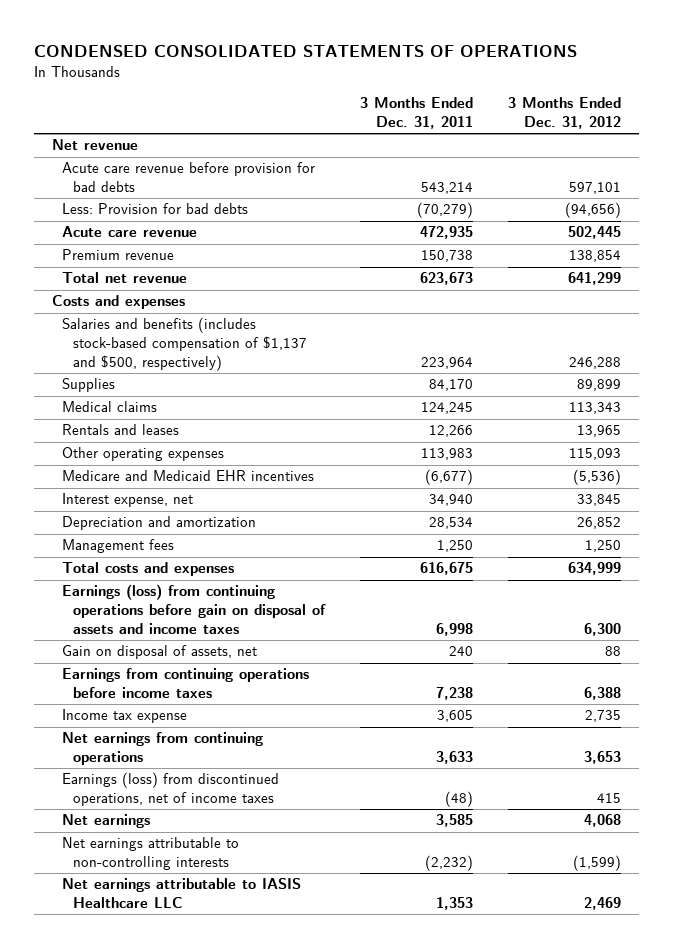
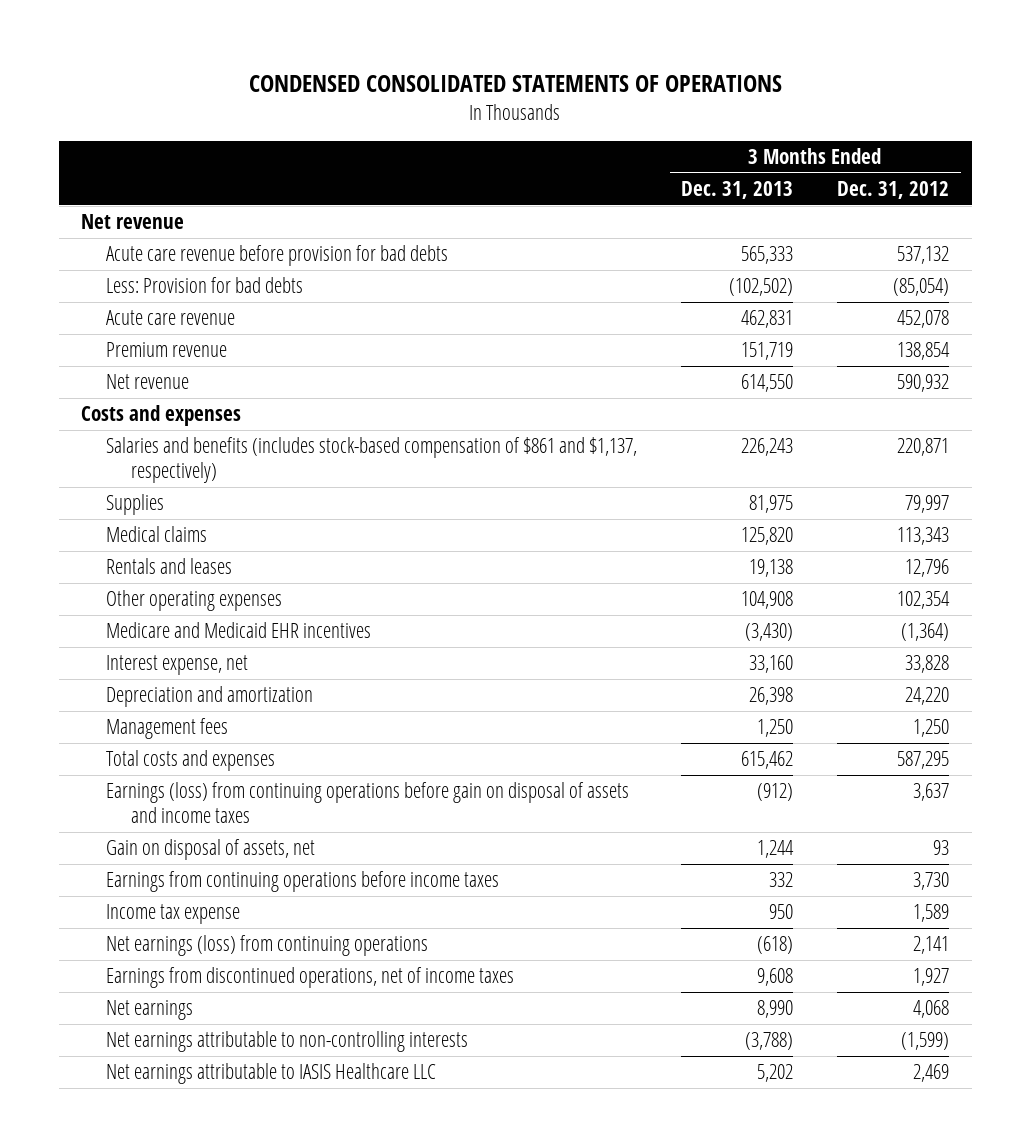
[359,97,473,130] 3 Months Ended Dec. 31, 2011 -> none
none -> [681,181,794,200] Dec. 31, 2013
[569,182,622,195] 597,101 -> [897,246,950,265] 537,132
[565,202,622,219] (94,656) -> [893,278,950,297] (85,054)
[568,226,622,240] 502,445 -> [897,310,950,329] 452,078
[62,272,188,284] Total net revenue -> [105,374,189,390] Net revenue
[568,272,622,286] 641,299 -> [897,374,950,393] 590,932
[62,317,307,372] Salaries and benefits (includes stock-based compensation of $1,137 and $500, respectively) -> [105,437,637,484] Salaries and benefits (includes stock-based compensation of $861 and $1,137, respectively)
[569,357,622,370] 246,288 -> [897,438,950,457] 220,871
[577,379,622,392] 89,899 -> [905,495,950,514] 79,997
[577,425,622,438] 13,965 -> [905,559,950,578] 12,796
[569,448,622,461] 115,093 -> [897,591,951,610] 102,354
[573,469,622,486] (5,536) -> [901,623,950,642] (1,364)
[577,494,622,507] 33,845 -> [905,655,950,674] 33,828
[577,517,622,530] 26,852 -> [905,687,950,706] 24,220
[568,562,622,576] 634,999 -> [897,751,950,770] 587,295
[584,623,622,637] 6,300 -> [913,783,950,802] 3,637
[605,646,622,657] 88 -> [933,840,950,856] 93
[584,687,622,701] 6,388 -> [913,872,950,891] 3,730
[585,710,622,723] 2,735 -> [913,904,950,923] 1,589
[62,732,264,766] Net earnings from continuing operations -> [105,935,428,957] Net earnings (loss) from continuing operations
[584,751,622,765] 3,653 -> [913,936,950,955] 2,141
[62,772,280,807] Earnings (loss) from discontinued operations, net of income taxes -> [105,967,514,989] Earnings from discontinued operations, net of income taxes
[597,793,622,804] 415 -> [913,968,950,987] 1,927

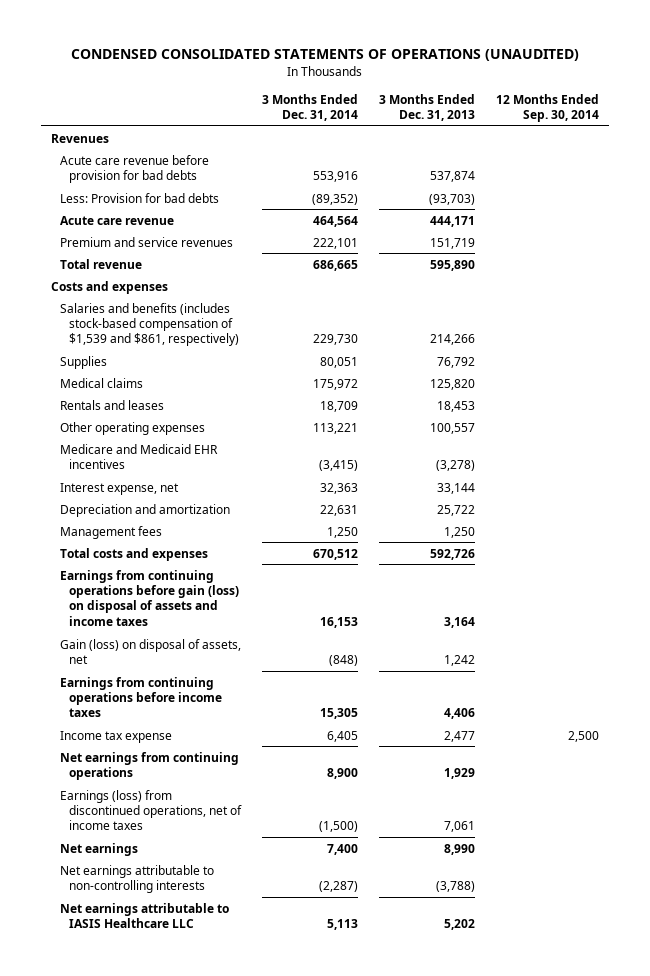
[249,74,783,92] CONDENSED CONSOLIDATED STATEMENTS OF OPERATIONS -> [70,49,579,62] CONDENSED CONSOLIDATED STATEMENTS OF OPERATIONS (UNAUDITED)
[837,181,950,200] Dec. 31, 2012 -> none
none -> [262,93,359,122] 3 Months Ended Dec. 31, 2014
none -> [495,93,599,123] 12 Months Ended Sep. 30, 2014
[81,214,185,230] Net revenue -> [50,133,109,143] Revenues
[741,246,794,265] 565,333 -> [429,171,475,183] 537,874
[729,278,794,297] (102,502) -> [428,193,475,205] (93,703)
[741,310,794,329] 462,831 -> [429,215,475,227] 444,171
[105,342,227,358] Premium revenue -> [60,236,234,247] Premium and service revenues
[105,374,189,390] Net revenue -> [60,258,143,269] Total revenue
[741,374,794,393] 614,550 -> [429,259,475,271] 595,890
[105,437,637,484] Salaries and benefits (includes stock-based compensation of $861 and $1,137, respectively) -> [60,302,240,347] Salaries and benefits (includes stock-based compensation of $1,539 and $861, respectively)
[741,438,794,457] 226,243 -> [429,334,475,346] 214,266
[749,495,794,514] 81,975 -> [436,356,475,368] 76,792
[749,559,794,578] 19,138 -> [436,400,475,412] 18,453
[741,591,794,610] 104,908 -> [429,422,475,434] 100,557
[745,623,794,642] (3,430) -> [435,460,475,472] (3,278)
[749,655,794,674] 33,160 -> [436,482,475,494] 33,144
[749,687,794,706] 26,398 -> [436,504,475,516] 25,722
[741,751,794,770] 615,462 -> [429,548,475,560] 592,726
[105,782,629,824] Earnings (loss) from continuing operations before gain on disposal of assets and income taxes -> [60,569,240,626] Earnings from continuing operations before gain (loss) on disposal of assets and income taxes
[757,783,794,802] (912) -> [443,616,475,628] 3,164
[105,839,315,861] Gain on disposal of assets, net -> [60,638,242,665] Gain (loss) on disposal of assets, net
[757,840,795,859] 1,244 -> [443,655,475,667] 1,242
[769,872,794,888] 332 -> [443,708,475,720] 4,406
[769,904,794,920] 950 -> [443,730,475,742] 2,477
[105,935,428,957] Net earnings (loss) from continuing operations -> [60,751,240,781] Net earnings from continuing operations
[757,936,794,955] (618) -> [443,768,475,780] 1,929
[105,967,514,989] Earnings from discontinued operations, net of income taxes -> [60,789,243,831] Earnings (loss) from discontinued operations, net of income taxes
[757,968,794,987] 9,608 -> [443,821,475,833] 7,061

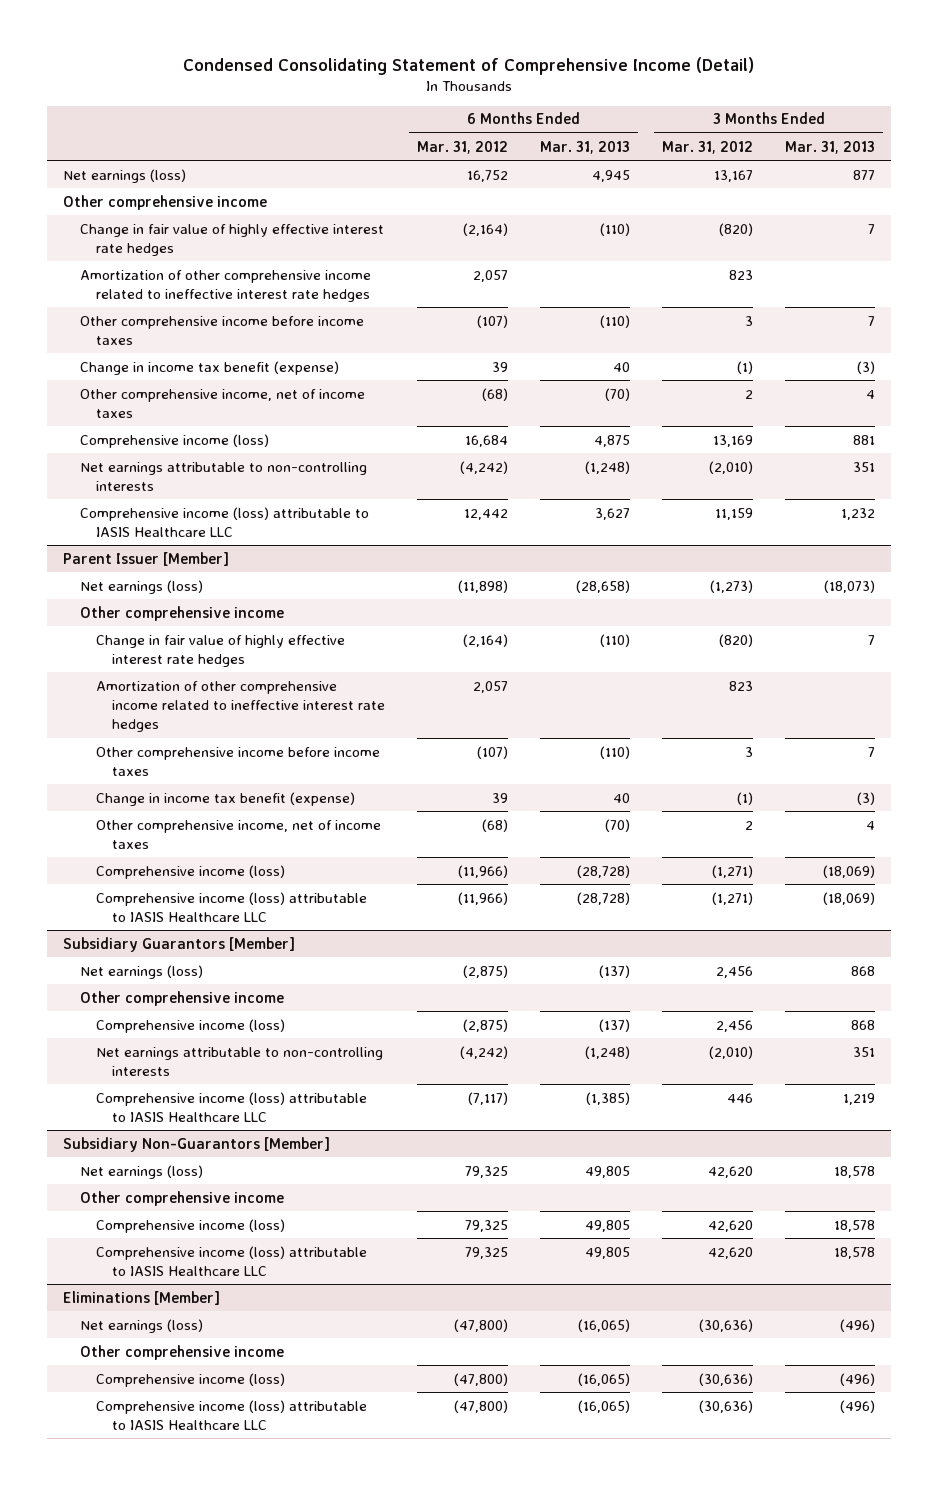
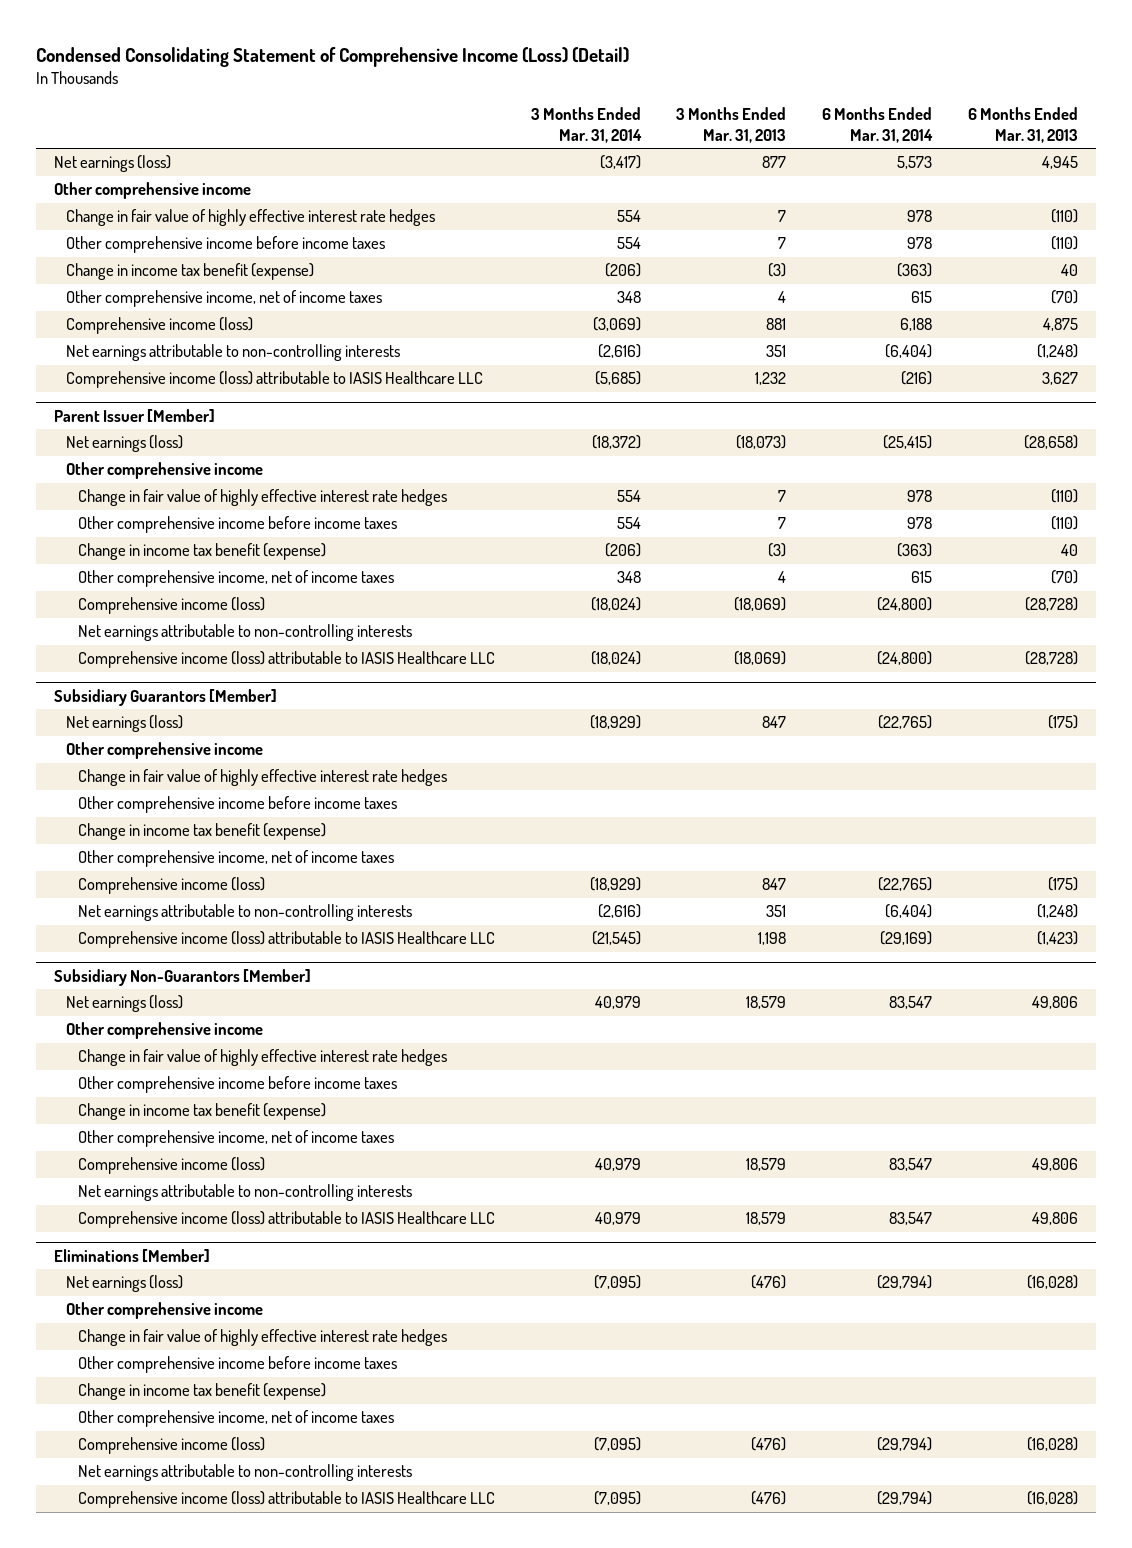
[183,56,755,75] Condensed Consolidating Statement of Comprehensive Income (Detail) -> [36,46,630,67] Condensed Consolidating Statement of Comprehensive Income (Loss) (Detail)
[417,140,509,154] Mar. 31, 2012 -> none
[662,140,754,154] Mar. 31, 2012 -> none
none -> [530,107,642,143] 3 Months Ended Mar. 31, 2014
none -> [822,107,934,143] 6 Months Ended Mar. 31, 2014
[79,269,371,302] Amortization of other comprehensive income related to ineffective interest rate hedges -> none
[95,680,386,733] Amortization of other comprehensive income related to ineffective interest rate hedges -> none
none -> [78,624,413,642] Net earnings attributable to non-controlling interests
[599,964,631,978] (137) -> [1047,715,1078,730] (175)
[851,965,876,976] 868 -> [762,716,787,729] 847
none -> [78,769,448,787] Change in fair value of highly effective interest rate hedges
none -> [78,796,398,814] Other comprehensive income before income taxes
none -> [78,823,327,841] Change in income tax benefit (expense)
none -> [78,850,395,868] Other comprehensive income, net of income taxes
[599,1018,631,1032] (137) -> [1047,877,1078,892] (175)
[851,1019,876,1030] 868 -> [762,878,787,891] 847
[586,1091,631,1105] (1,385) -> [1036,931,1078,946] (1,423)
[843,1092,876,1105] 1,219 -> [758,932,787,946] 1,198
[585,1165,631,1178] 49,805 -> [1031,996,1078,1010] 49,806
[834,1165,876,1178] 18,578 -> [746,996,787,1010] 18,579
none -> [78,1049,448,1067] Change in fair value of highly effective interest rate hedges
none -> [78,1076,398,1094] Other comprehensive income before income taxes
none -> [78,1103,327,1121] Change in income tax benefit (expense)
none -> [78,1130,395,1148] Other comprehensive income, net of income taxes
[585,1219,631,1232] 49,805 -> [1031,1158,1078,1172] 49,806
[834,1219,876,1232] 18,578 -> [746,1158,787,1172] 18,579
none -> [78,1184,413,1202] Net earnings attributable to non-controlling interests
[585,1246,631,1259] 49,805 -> [1031,1212,1078,1226] 49,806
[834,1246,876,1259] 18,578 -> [746,1212,787,1226] 18,579
[578,1318,631,1332] (16,065) -> [1026,1275,1078,1290] (16,028)
[840,1318,876,1332] (496) -> [751,1275,787,1290] (476)
none -> [78,1329,448,1347] Change in fair value of highly effective interest rate hedges
none -> [78,1356,398,1374] Other comprehensive income before income taxes
none -> [78,1383,327,1401] Change in income tax benefit (expense)
none -> [78,1410,395,1428] Other comprehensive income, net of income taxes
[578,1372,631,1386] (16,065) -> [1026,1437,1078,1452] (16,028)
[840,1372,876,1386] (496) -> [751,1437,787,1452] (476)
none -> [78,1464,413,1482] Net earnings attributable to non-controlling interests
[578,1399,631,1413] (16,065) -> [1026,1491,1078,1506] (16,028)
[840,1399,876,1413] (496) -> [751,1491,787,1506] (476)

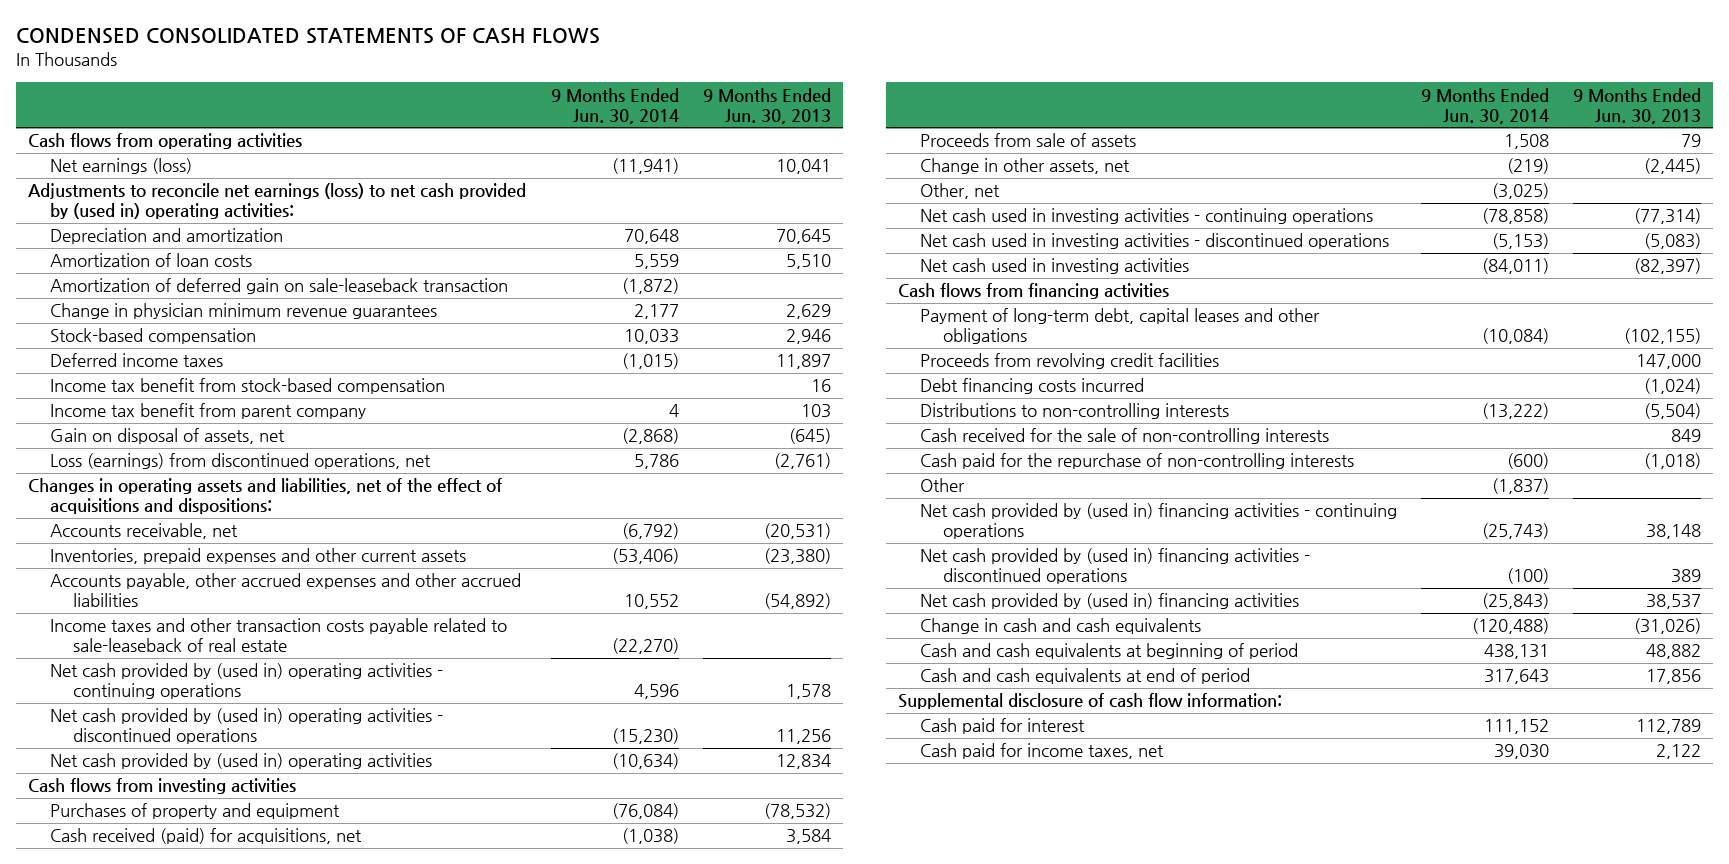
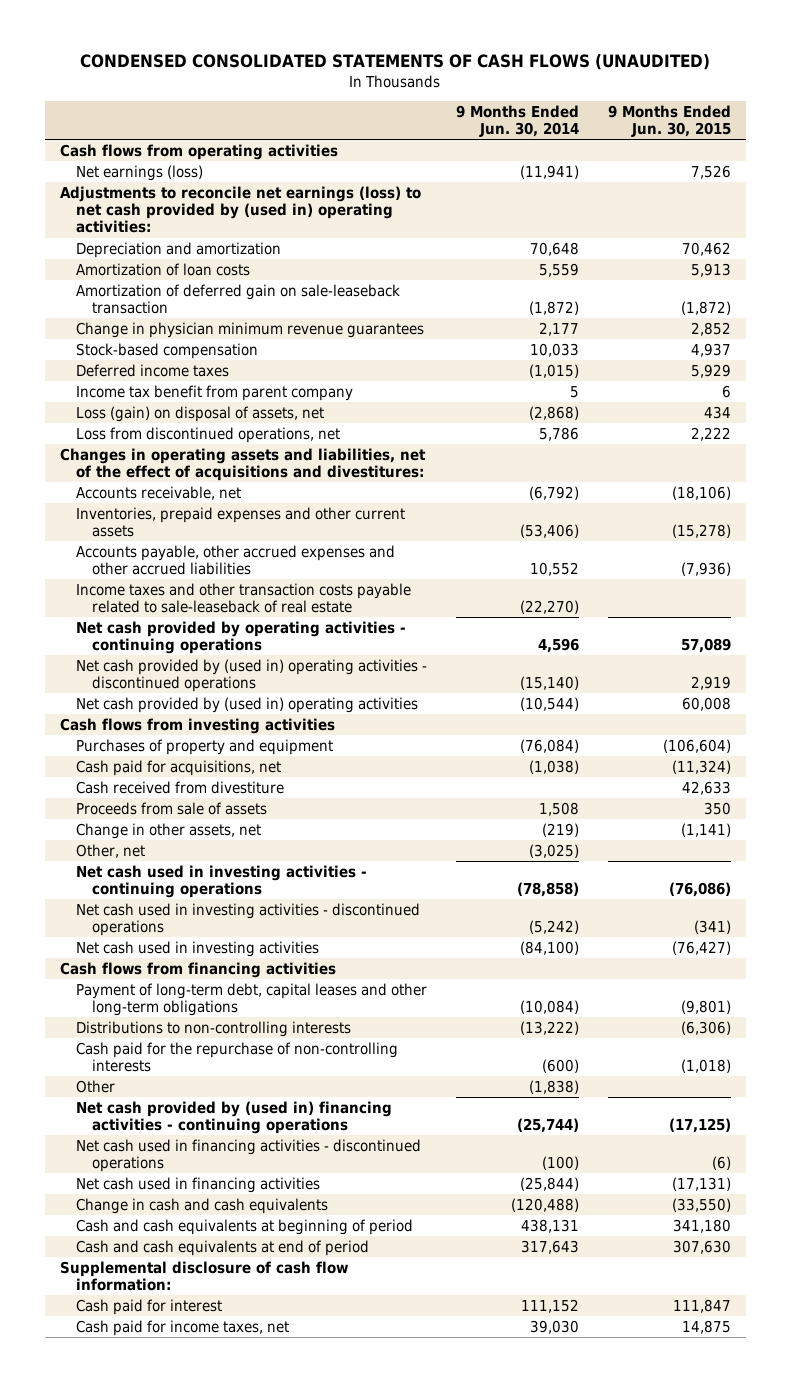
[15,28,600,45] CONDENSED CONSOLIDATED STATEMENTS OF CASH FLOWS -> [80,54,711,71] CONDENSED CONSOLIDATED STATEMENTS OF CASH FLOWS (UNAUDITED)
[703,87,832,124] 9 Months Ended Jun. 30, 2013 -> none
none -> [608,104,732,138] 9 Months Ended Jun. 30, 2015
[50,378,446,395] Income tax benefit from stock-based compensation -> none
[669,404,680,418] 4 -> [570,385,580,398] 5
[50,428,286,445] Gain on disposal of assets, net -> [75,405,324,422] Loss (gain) on disposal of assets, net
[50,453,432,470] Loss (earnings) from discontinued operations, net -> [75,426,340,443] Loss from discontinued operations, net
[27,478,502,515] Changes in operating assets and liabilities, net of the effect of acquisitions and dispositions: -> [59,447,426,482] Changes in operating assets and liabilities, net of the effect of acquisitions and divestitures:
[50,663,444,700] Net cash provided by (used in) operating activities - continuing operations -> [75,620,406,655] Net cash provided by operating activities - continuing operations
[612,728,680,745] (15,230) -> [520,676,580,691] (15,140)
[612,753,680,770] (10,634) -> [520,696,580,711] (10,544)
[50,828,363,845] Cash received (paid) for acquisitions, net -> [75,759,281,776] Cash paid for acquisitions, net
none -> [75,780,284,794] Cash received from divestiture
[1492,233,1550,250] (5,153) -> [529,920,580,935] (5,242)
[1482,258,1550,275] (84,011) -> [520,940,580,955] (84,100)
[920,353,1220,370] Proceeds from revolving credit facilities -> none
[920,378,1145,395] Debt financing costs incurred -> none
[920,308,1321,345] Payment of long-term debt, capital leases and other obligations -> [75,982,427,1017] Payment of long-term debt, capital leases and other long-term obligations
[920,428,1330,445] Cash received for the sale of non-controlling interests -> none
[1492,478,1550,495] (1,837) -> [529,1079,580,1094] (1,838)
[1482,523,1550,540] (25,743) -> [517,1118,580,1134] (25,744)
[920,548,1311,585] Net cash provided by (used in) financing activities - discontinued operations -> [75,1138,421,1173] Net cash used in financing activities - discontinued operations
[920,593,1300,610] Net cash provided by (used in) financing activities -> [75,1176,320,1193] Net cash used in financing activities
[1482,593,1550,610] (25,843) -> [520,1176,580,1191] (25,844)

